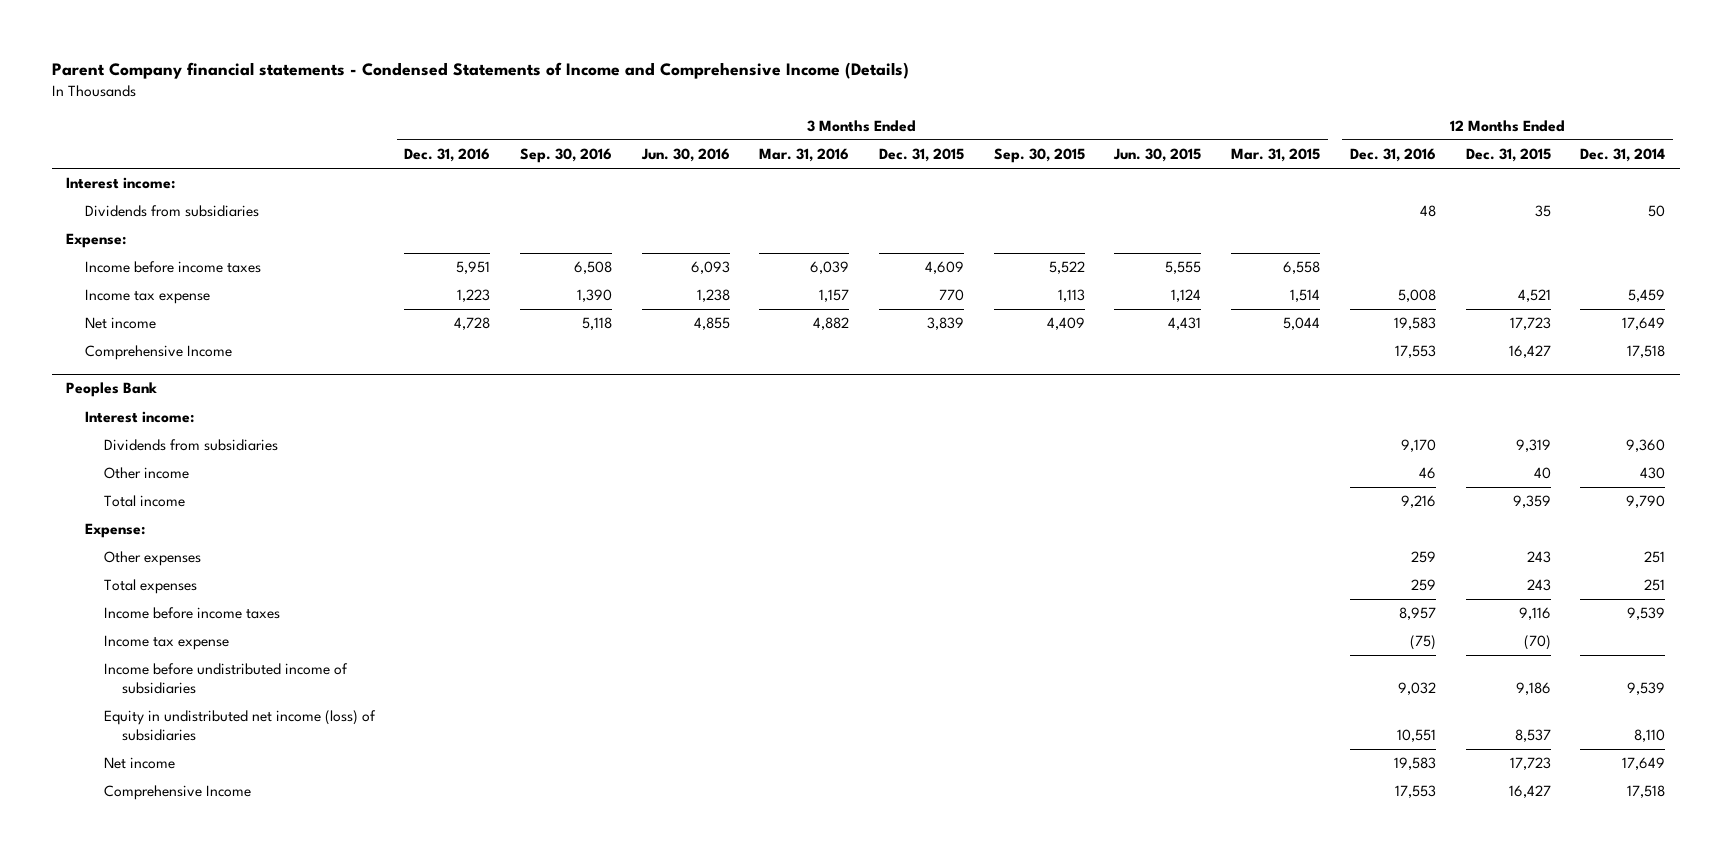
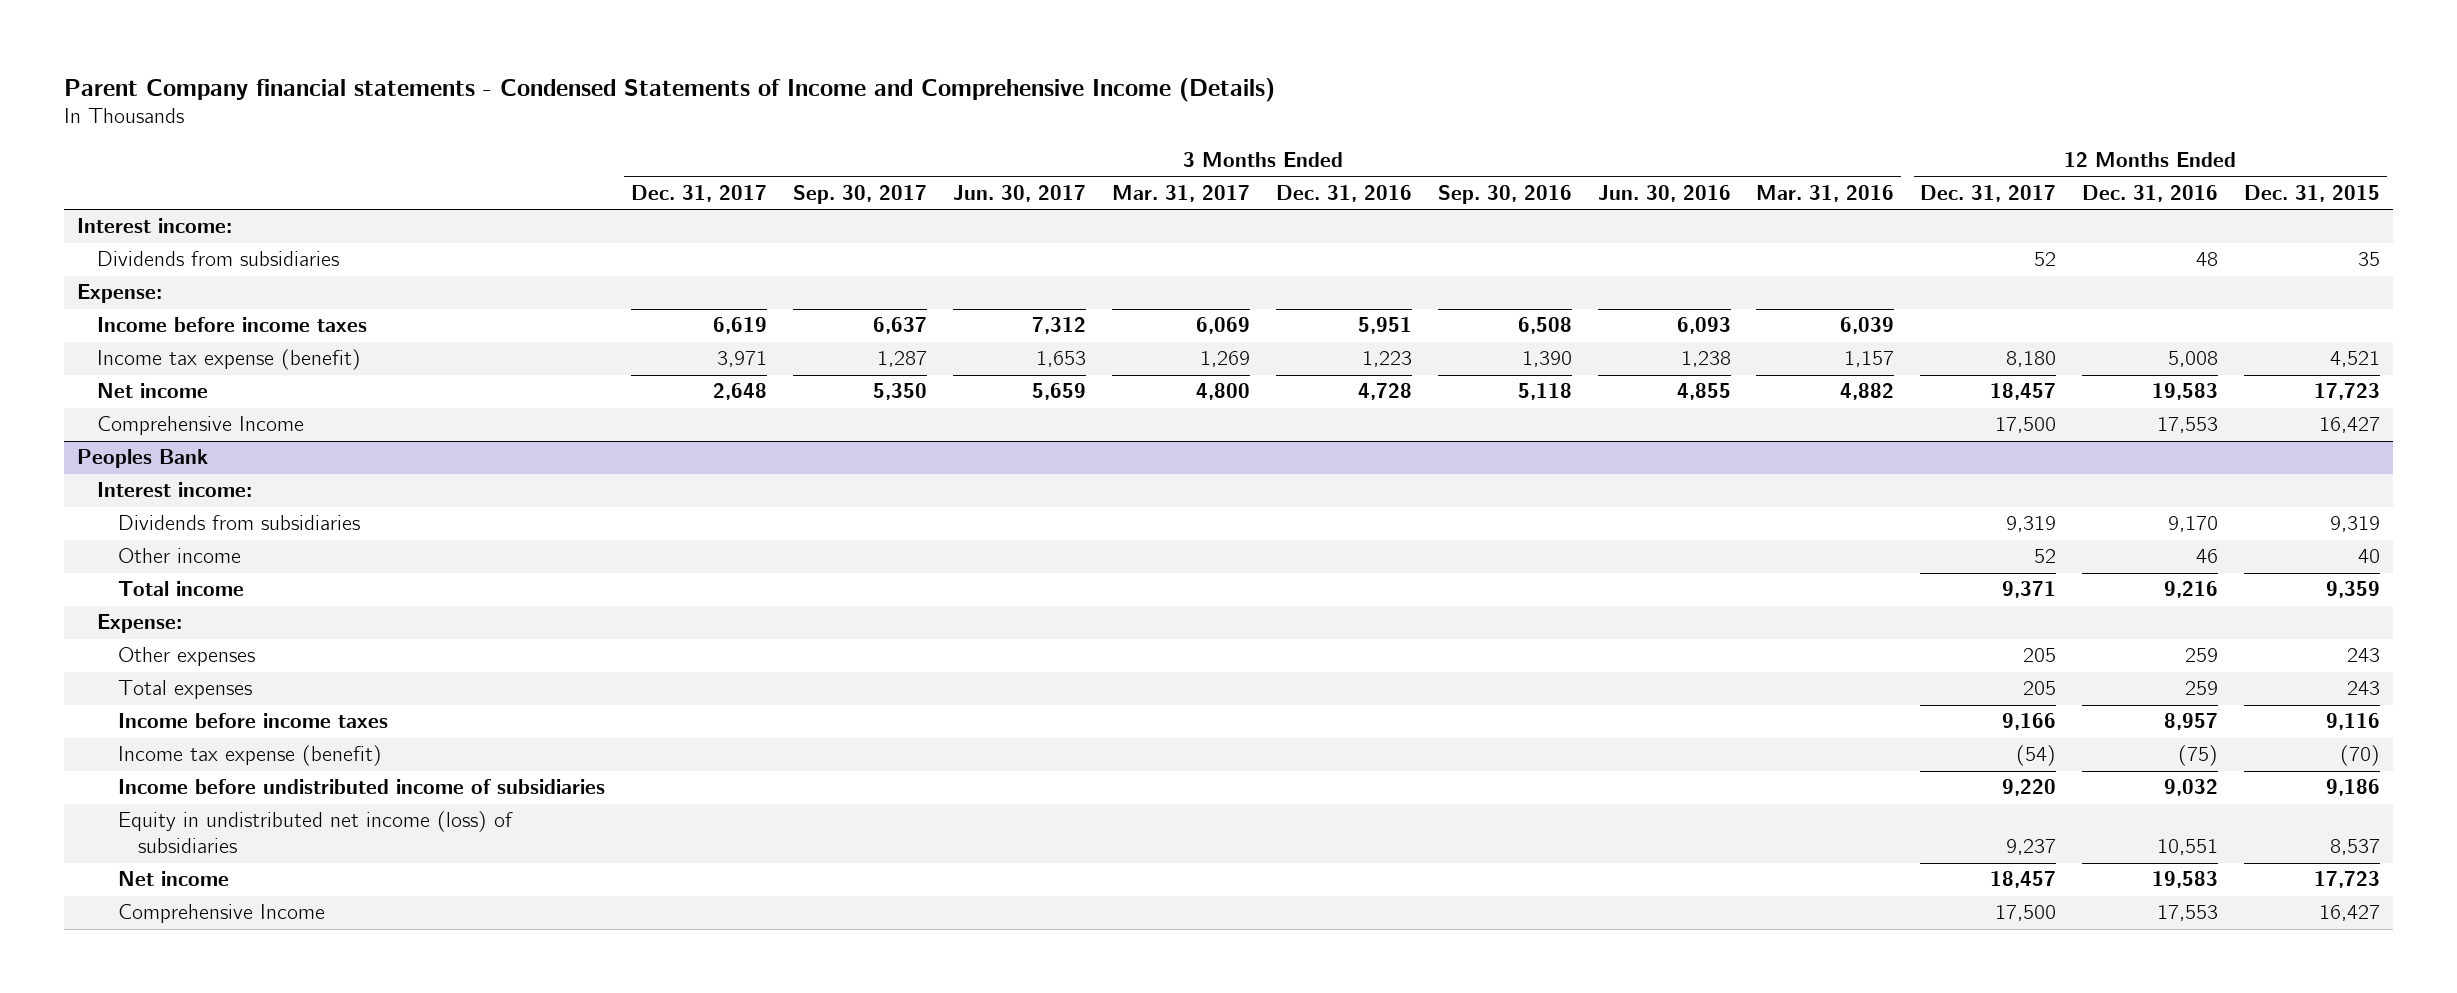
[879,148,965,163] Dec. 31, 2015 -> none
[993,148,1085,164] Sep. 30, 2015 -> none
[1113,148,1202,163] Jun. 30, 2015 -> none
[1231,148,1321,163] Mar. 31, 2015 -> none
[1580,148,1666,163] Dec. 31, 2014 -> none
none -> [630,184,767,202] Dec. 31, 2017
none -> [792,184,927,204] Sep. 30, 2017
none -> [952,184,1086,202] Jun. 30, 2017
none -> [1111,184,1250,202] Mar. 31, 2017
none -> [1920,184,2057,202] Dec. 31, 2017
[85,289,211,305] Income tax expense -> [97,349,362,371] Income tax expense (benefit)
[103,635,229,651] Income tax expense -> [117,745,382,767] Income tax expense (benefit)

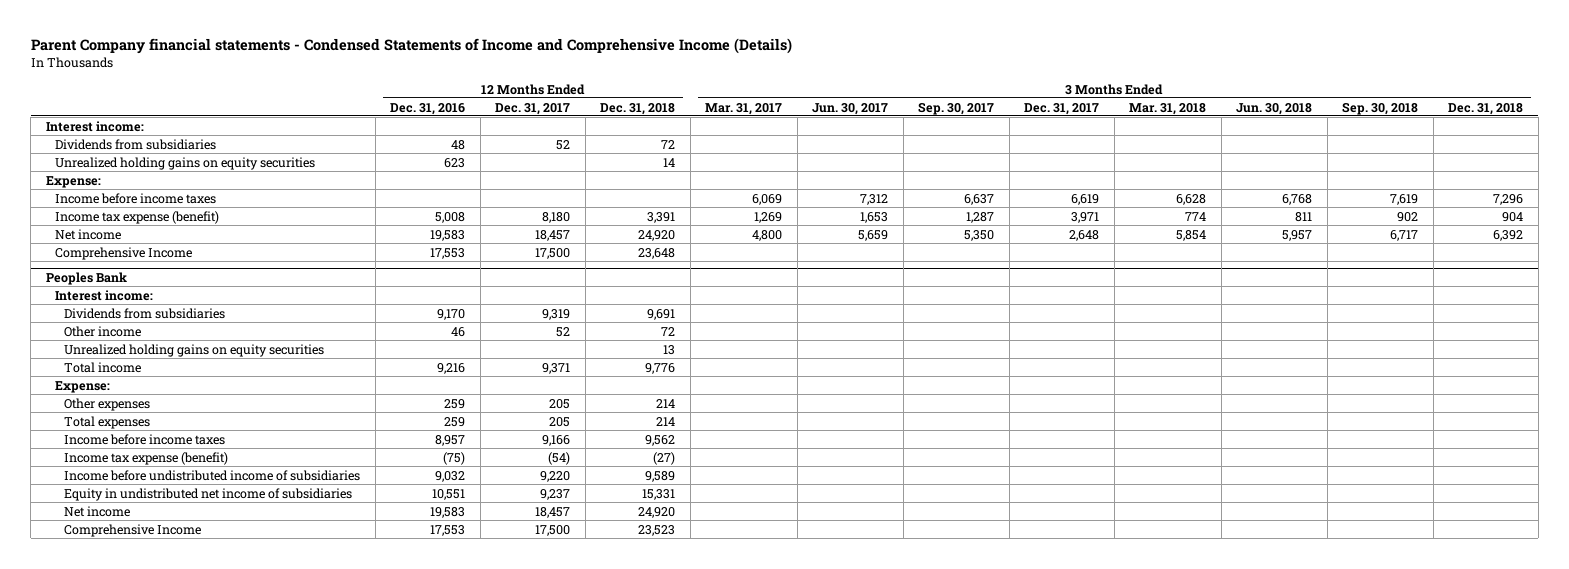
[1275,184,1412,202] Dec. 31, 2016 -> none
[1437,184,1572,204] Sep. 30, 2016 -> none
[1597,184,1731,202] Jun. 30, 2016 -> none
[1756,184,1895,202] Mar. 31, 2016 -> none
[2244,184,2381,202] Dec. 31, 2015 -> none
none -> [600,102,676,115] Dec. 31, 2018
none -> [1129,102,1207,115] Mar. 31, 2018
none -> [1236,102,1313,115] Jun. 30, 2018
none -> [1342,101,1419,115] Sep. 30, 2018
none -> [1448,102,1524,115] Dec. 31, 2018
none -> [55,156,316,170] Unrealized holding gains on equity securities
none -> [64,343,325,357] Unrealized holding gains on equity securities
[117,811,513,854] Equity in undistributed net income (loss) of subsidiaries -> [64,487,353,501] Equity in undistributed net income of subsidiaries

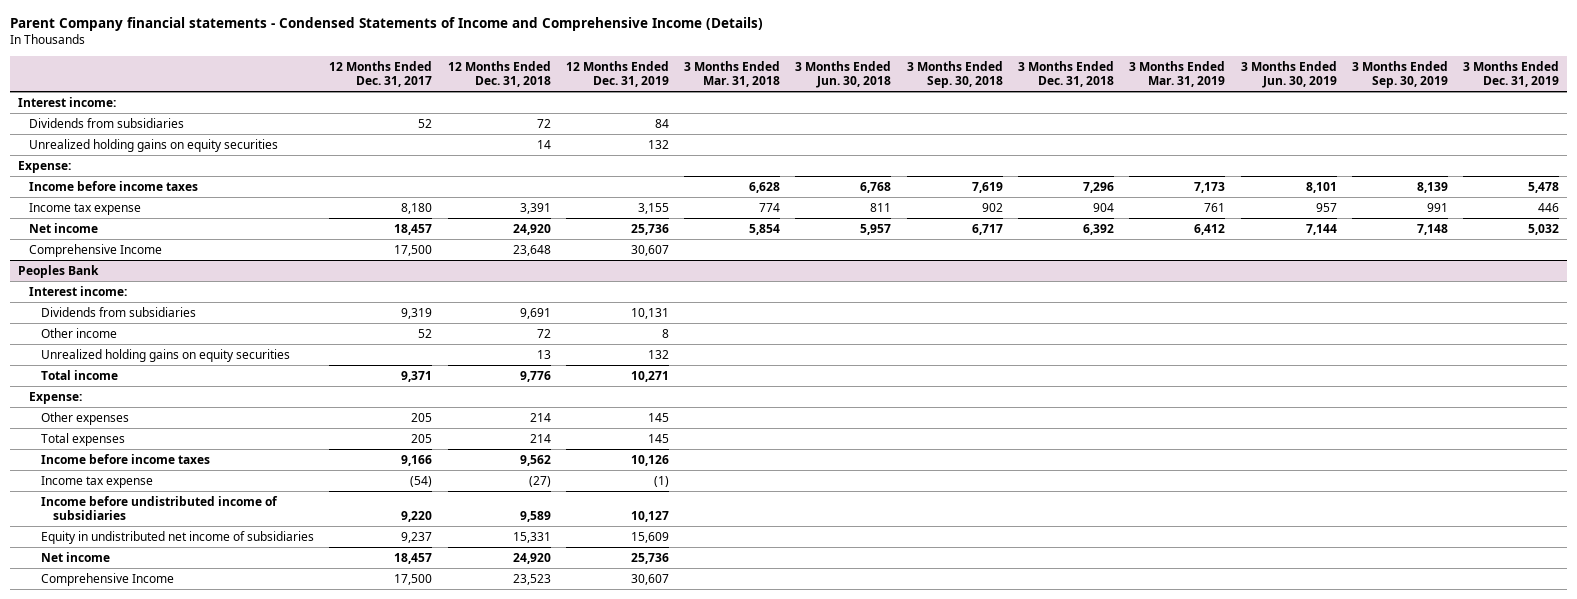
[390,102,466,115] Dec. 31, 2016 -> none
[705,102,783,115] Mar. 31, 2017 -> none
[812,102,889,115] Jun. 30, 2017 -> none
[918,101,995,115] Sep. 30, 2017 -> none
[1024,102,1100,115] Dec. 31, 2017 -> none
none -> [565,60,669,88] 12 Months Ended Dec. 31, 2019
none -> [1129,60,1226,88] 3 Months Ended Mar. 31, 2019
none -> [1240,60,1337,89] 3 Months Ended Jun. 30, 2019
none -> [1351,60,1448,89] 3 Months Ended Sep. 30, 2019
none -> [1463,60,1560,88] 3 Months Ended Dec. 31, 2019
[55,210,220,224] Income tax expense (benefit) -> [29,202,142,215] Income tax expense
[64,451,229,465] Income tax expense (benefit) -> [40,475,153,488] Income tax expense

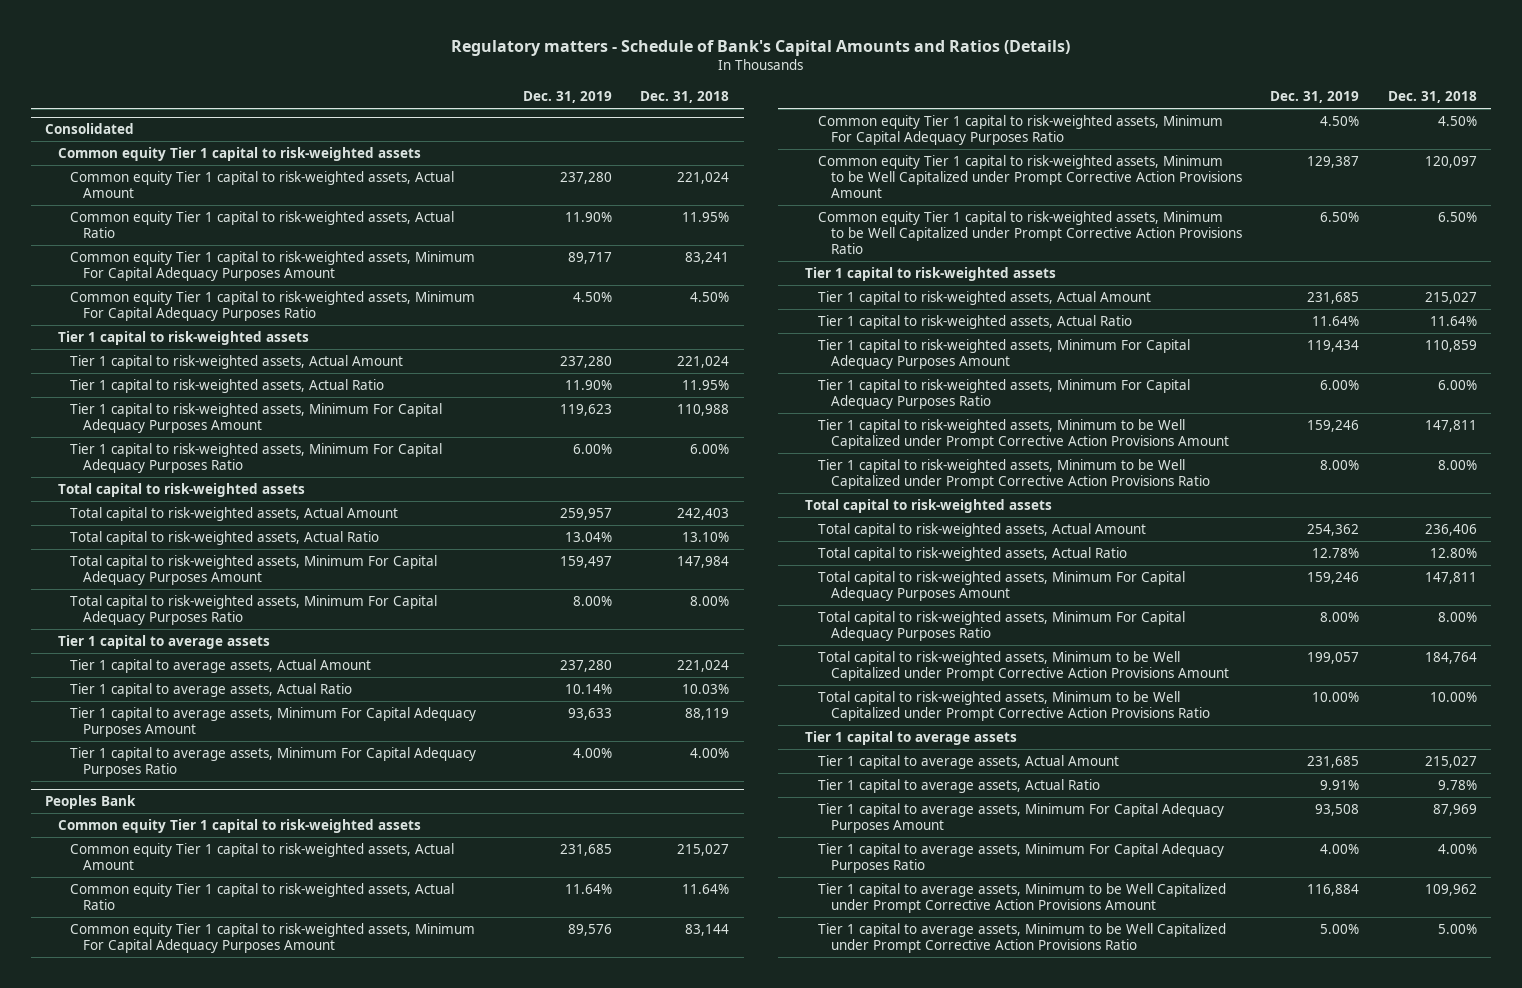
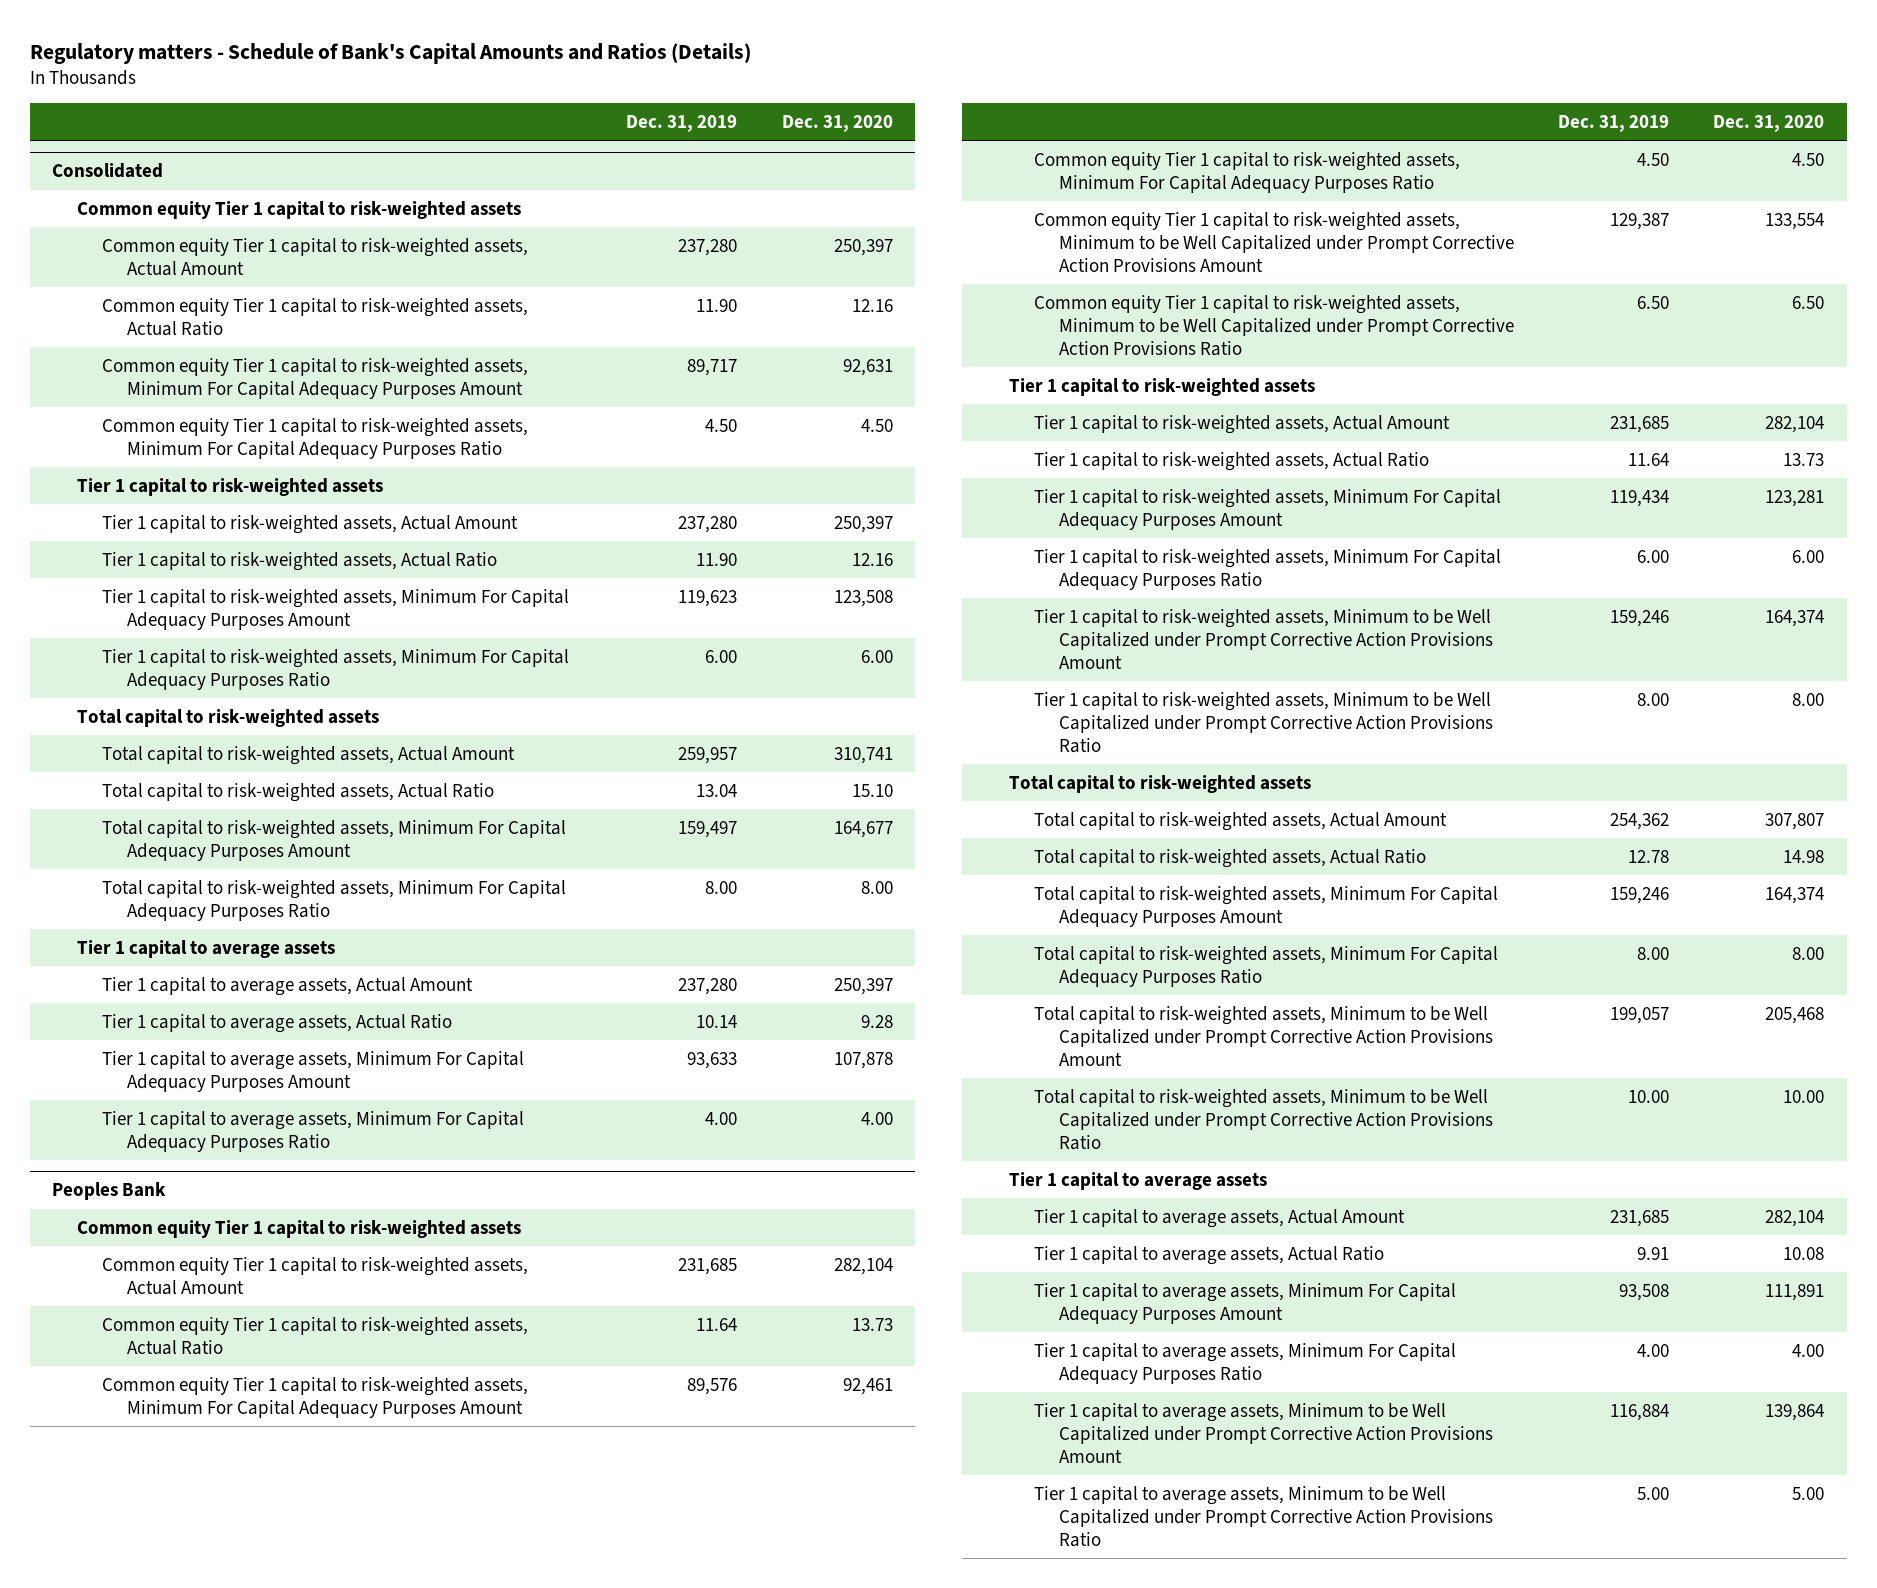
[640,91,730,104] Dec. 31, 2018 -> none
none -> [781,115,893,133] Dec. 31, 2020
[564,211,612,222] 11.90% -> [696,298,738,312] 11.90
[572,291,612,302] 4.50% -> [705,418,738,432] 4.50
[564,379,612,390] 11.90% -> [696,552,738,566] 11.90
[572,443,612,454] 6.00% -> [705,649,738,663] 6.00
[564,531,612,542] 13.04% -> [696,783,738,797] 13.04
[572,595,612,606] 8.00% -> [705,880,738,894] 8.00
[564,683,612,694] 10.14% -> [696,1014,738,1028] 10.14
[572,747,612,758] 4.00% -> [705,1111,738,1125] 4.00
[564,883,612,894] 11.64% -> [696,1317,738,1331] 11.64
[1320,115,1360,126] 4.50% -> [1637,152,1670,166] 4.50
[1320,211,1360,222] 6.50% -> [1637,295,1670,309] 6.50
[1312,315,1360,326] 11.64% -> [1628,452,1670,466] 11.64
[1320,379,1360,390] 6.00% -> [1637,549,1670,563] 6.00
[1320,459,1360,470] 8.00% -> [1637,692,1670,706] 8.00
[1312,547,1360,558] 12.78% -> [1628,849,1670,863] 12.78
[1320,611,1360,622] 8.00% -> [1637,946,1670,960] 8.00
[1312,691,1360,702] 10.00% -> [1628,1089,1670,1103] 10.00
[1320,779,1360,790] 9.91% -> [1637,1246,1670,1260] 9.91
[1320,843,1360,854] 4.00% -> [1637,1343,1670,1357] 4.00
[1320,923,1360,934] 5.00% -> [1637,1486,1670,1500] 5.00

